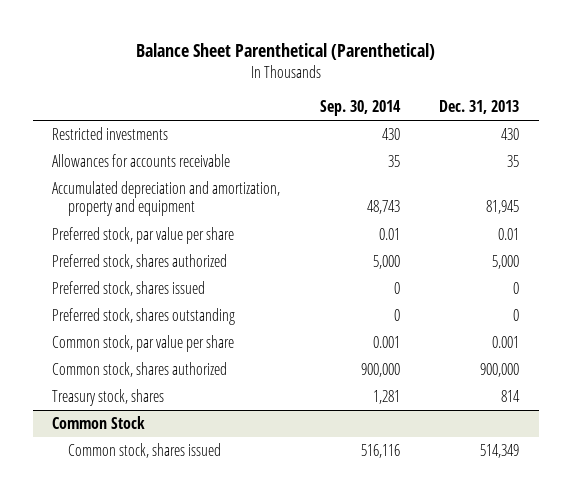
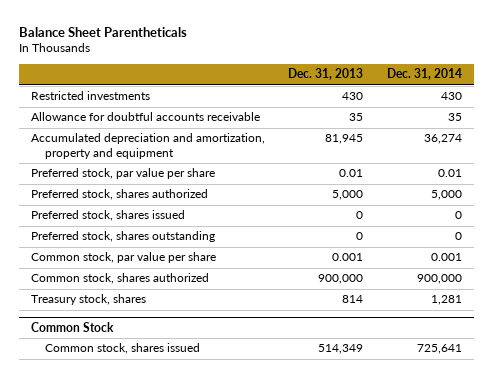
[135,42,435,60] Balance Sheet Parenthetical (Parenthetical) -> [19,27,188,38] Balance Sheet Parentheticals
[319,100,401,117] Sep. 30, 2014 -> none
none -> [386,68,462,81] Dec. 31, 2014
[52,154,231,168] Allowances for accounts receivable -> [31,112,261,122] Allowance for doubtful accounts receivable

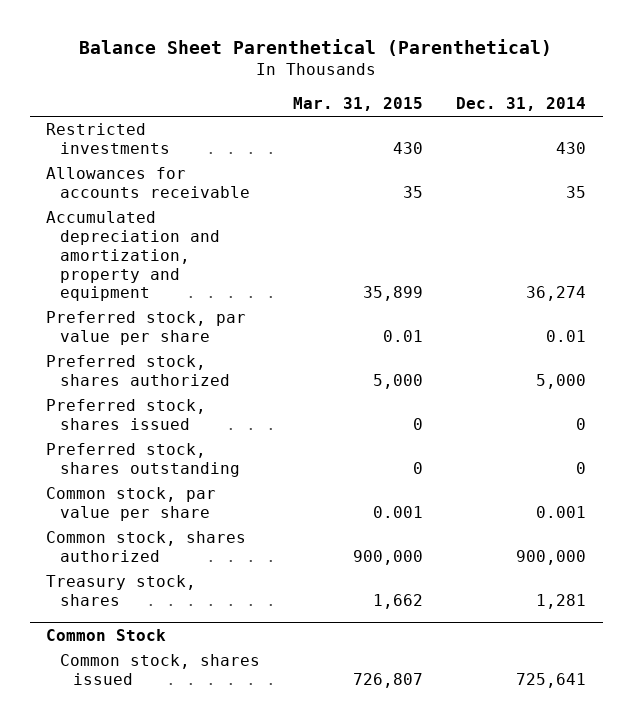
[19,27,188,38] Balance Sheet Parentheticals -> [79,39,553,57] Balance Sheet Parenthetical (Parenthetical)
[288,68,364,81] Dec. 31, 2013 -> none
none -> [292,97,423,112] Mar. 31, 2015
[31,112,261,122] Allowance for doubtful accounts receivable -> [46,167,250,199] Allowances for accounts receivable

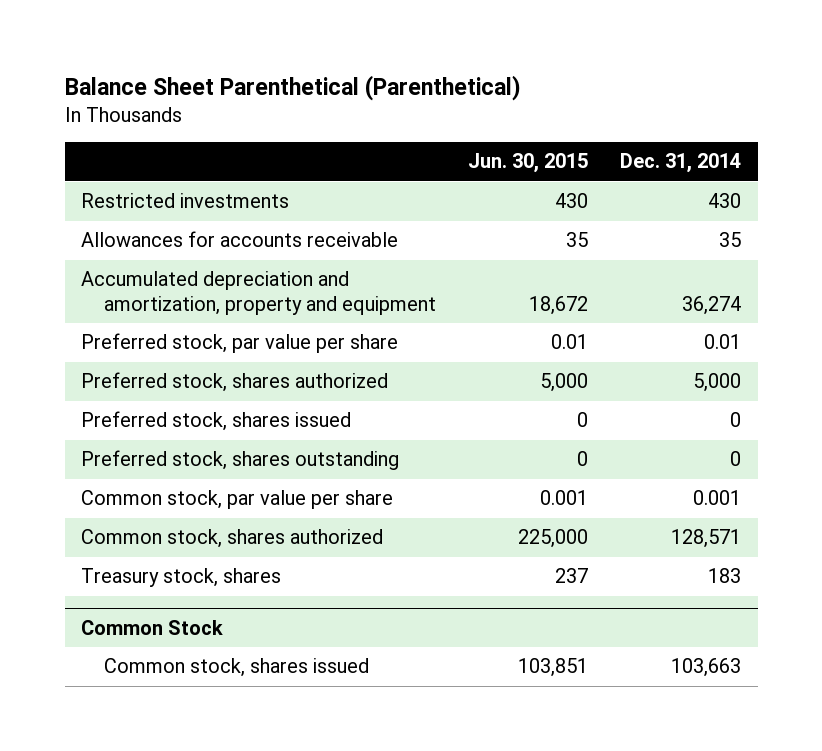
[292,97,423,112] Mar. 31, 2015 -> none
none -> [468,153,589,174] Jun. 30, 2015
[516,550,587,566] 900,000 -> [671,529,742,549] 128,571
[536,594,587,610] 1,281 -> [708,568,742,584] 183
[516,673,587,689] 725,641 -> [671,658,742,678] 103,663

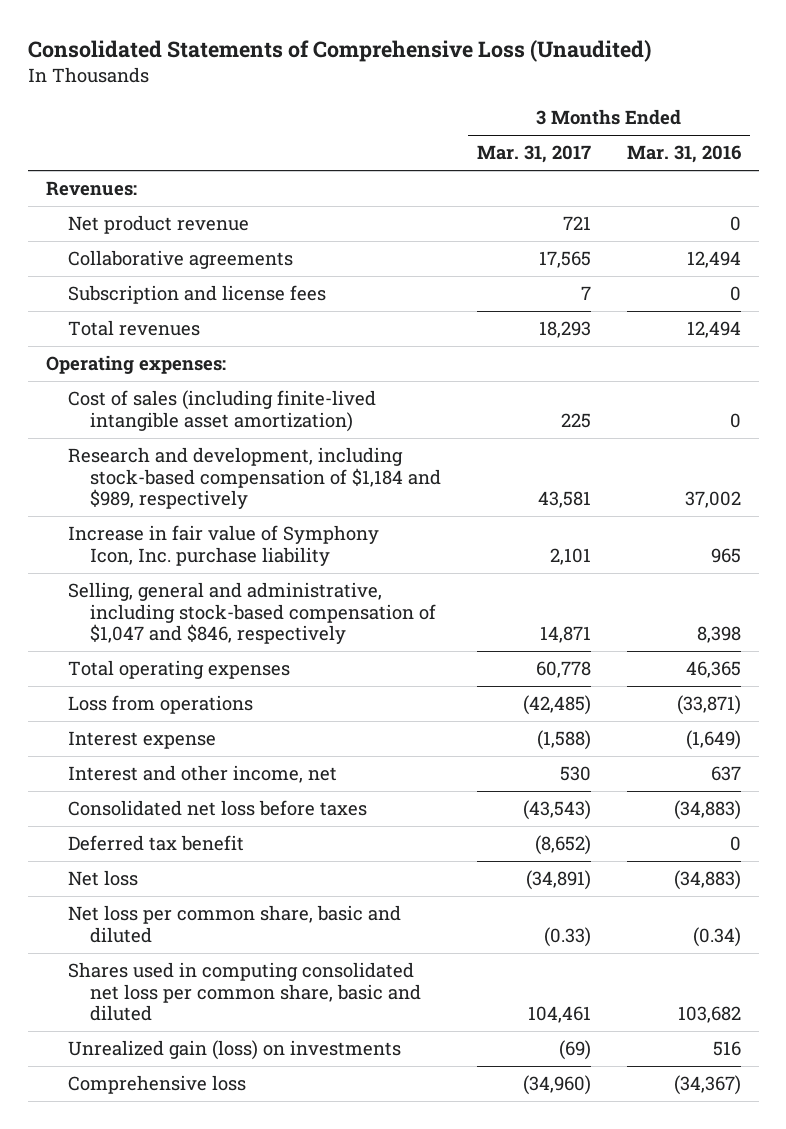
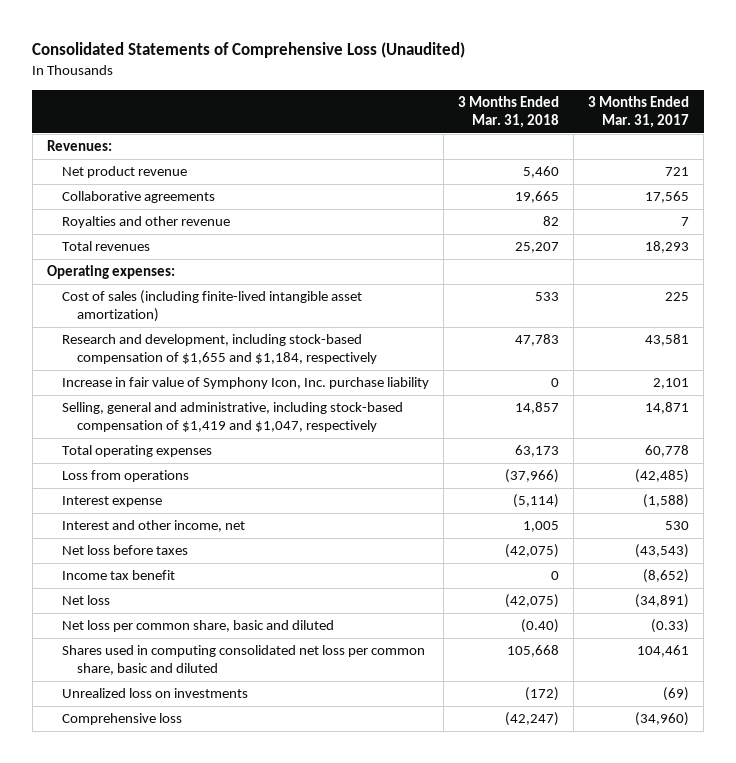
[626,145,741,164] Mar. 31, 2016 -> none
none -> [458,96,560,128] 3 Months Ended Mar. 31, 2018
[67,285,326,305] Subscription and license fees -> [62,216,231,229] Royalties and other revenue
[67,447,442,510] Research and development, including stock-based compensation of $1,184 and $989, respectively -> [62,334,378,364] Research and development, including stock-based compensation of $1,655 and $1,184, respectively
[67,582,437,645] Selling, general and administrative, including stock-based compensation of $1,047 and $846, respectively -> [62,402,404,432] Selling, general and administrative, including stock-based compensation of $1,419 and $1,047, respectively
[67,800,367,817] Consolidated net loss before taxes -> [62,545,189,556] Net loss before taxes
[67,835,244,852] Deferred tax benefit -> [62,570,176,581] Income tax benefit
[67,1040,401,1061] Unrealized gain (loss) on investments -> [62,688,249,699] Unrealized loss on investments

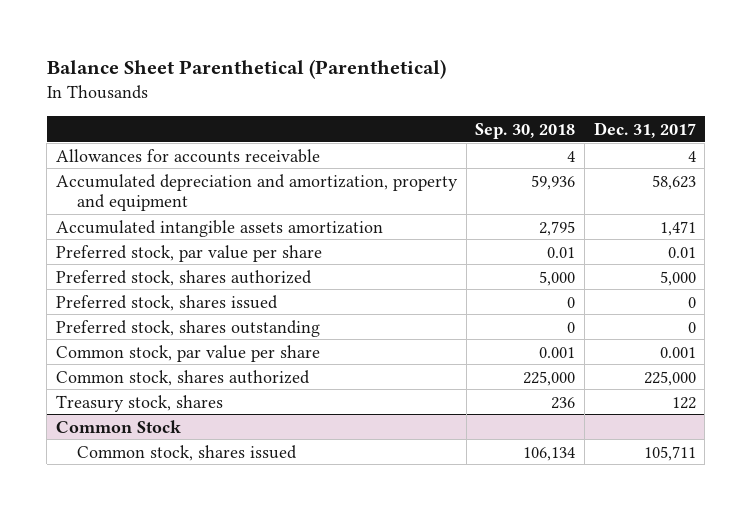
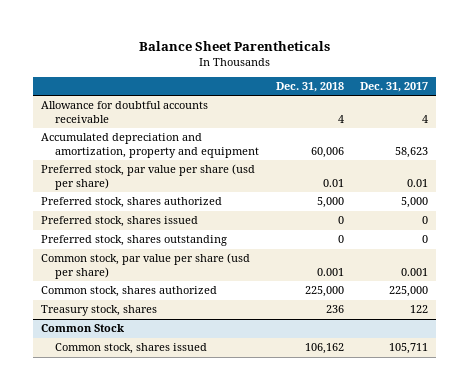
[46,59,446,80] Balance Sheet Parenthetical (Parenthetical) -> [138,40,330,51] Balance Sheet Parentheticals
[475,122,576,139] Sep. 30, 2018 -> none
none -> [275,81,344,92] Dec. 31, 2018
[56,148,321,163] Allowances for accounts receivable -> [41,101,209,123] Allowance for doubtful accounts receivable
[56,219,384,237] Accumulated intangible assets amortization -> none
[56,244,323,262] Preferred stock, par value per share -> [41,164,256,190] Preferred stock, par value per share (usd per share)
[56,344,321,362] Common stock, par value per share -> [41,253,251,279] Common stock, par value per share (usd per share)

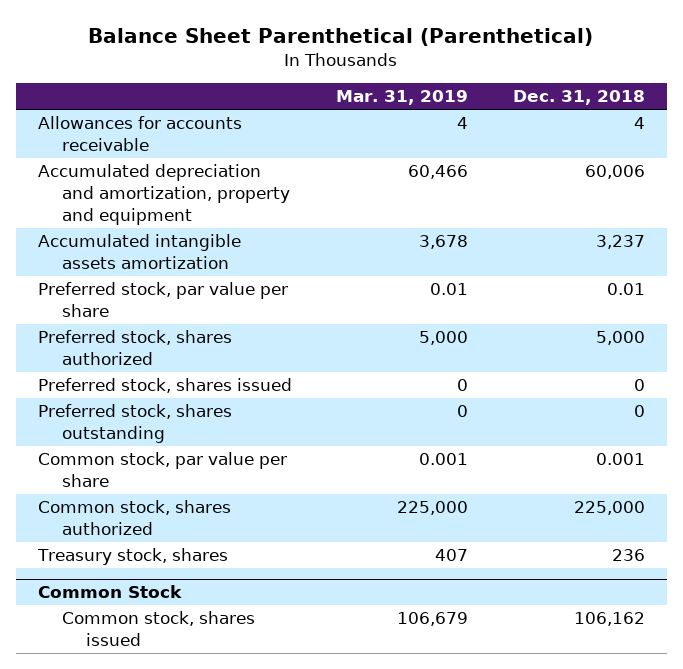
[138,40,330,51] Balance Sheet Parentheticals -> [88,27,594,46] Balance Sheet Parenthetical (Parenthetical)
[360,81,429,92] Dec. 31, 2017 -> none
none -> [336,90,469,106] Mar. 31, 2019
[41,101,209,123] Allowance for doubtful accounts receivable -> [38,116,243,152] Allowances for accounts receivable
none -> [38,234,242,270] Accumulated intangible assets amortization
[41,164,256,190] Preferred stock, par value per share (usd per share) -> [38,282,289,318] Preferred stock, par value per share
[41,253,251,279] Common stock, par value per share (usd per share) -> [38,452,288,488] Common stock, par value per share

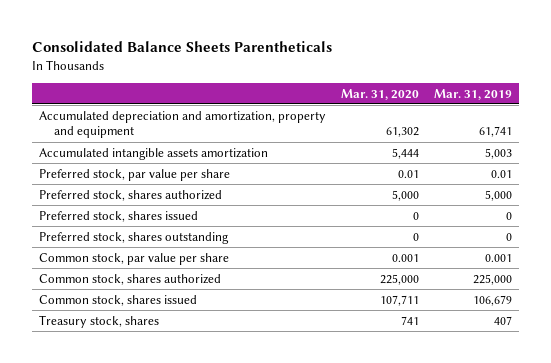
[88,27,594,46] Balance Sheet Parenthetical (Parenthetical) -> [31,41,332,53] Consolidated Balance Sheets Parentheticals
[512,90,645,106] Dec. 31, 2018 -> none
none -> [341,88,420,100] Mar. 31, 2020
[38,116,243,152] Allowances for accounts receivable -> none
[408,165,469,180] 60,466 -> [478,126,512,138] 61,741
[419,235,469,250] 3,678 -> [484,147,512,159] 5,003
[38,585,183,599] Common Stock -> none
[37,548,229,566] Treasury stock, shares -> [39,314,160,328] Treasury stock, shares

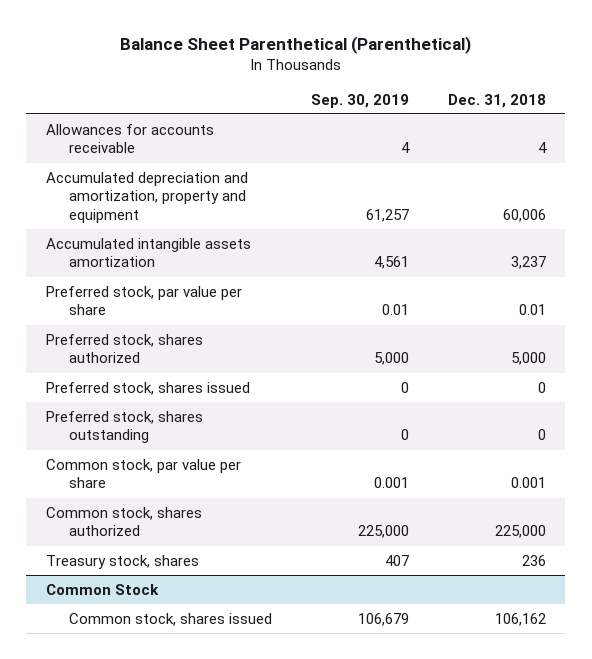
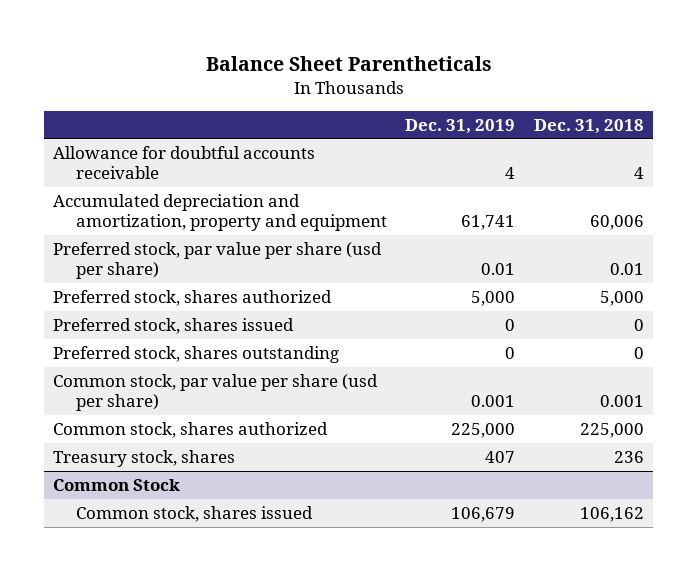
[119,35,471,54] Balance Sheet Parenthetical (Parenthetical) -> [205,55,492,71] Balance Sheet Parentheticals
[311,93,410,108] Sep. 30, 2019 -> none
none -> [405,118,516,134] Dec. 31, 2019
[45,123,214,154] Allowances for accounts receivable -> [53,146,316,180] Allowance for doubtful accounts receivable
[45,237,251,268] Accumulated intangible assets amortization -> none
[45,285,242,316] Preferred stock, par value per share -> [53,242,383,280] Preferred stock, par value per share (usd per share)
[45,458,241,489] Common stock, par value per share -> [53,374,379,412] Common stock, par value per share (usd per share)

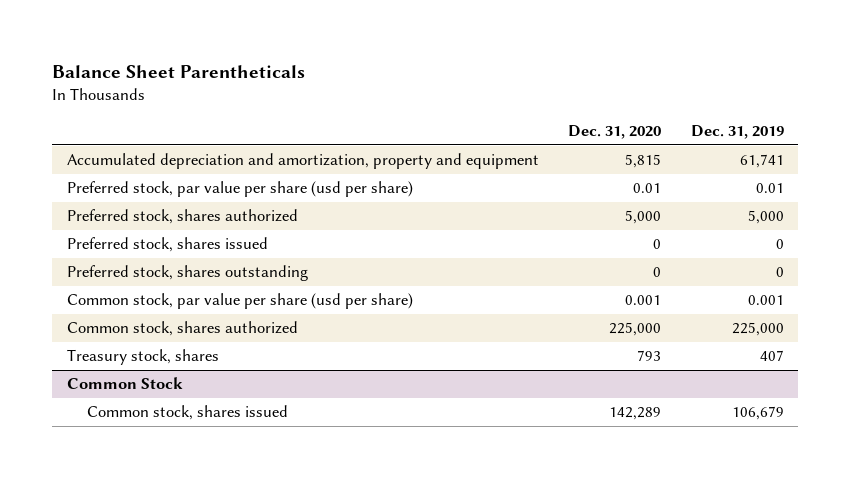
[534,118,645,134] Dec. 31, 2018 -> none
none -> [568,125,662,140] Dec. 31, 2020
[53,146,316,180] Allowance for doubtful accounts receivable -> none

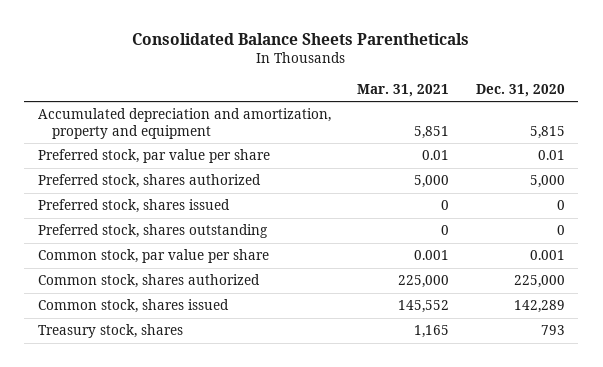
[52,64,306,78] Balance Sheet Parentheticals -> [132,32,470,45] Consolidated Balance Sheets Parentheticals
[690,125,784,140] Dec. 31, 2019 -> none
none -> [357,83,450,97] Mar. 31, 2021
[66,181,413,198] Preferred stock, par value per share (usd per share) -> [37,149,270,164] Preferred stock, par value per share
[66,293,413,310] Common stock, par value per share (usd per share) -> [37,249,269,264] Common stock, par value per share
[66,377,183,390] Common Stock -> none
[66,349,219,366] Treasury stock, shares -> [37,324,183,339] Treasury stock, shares

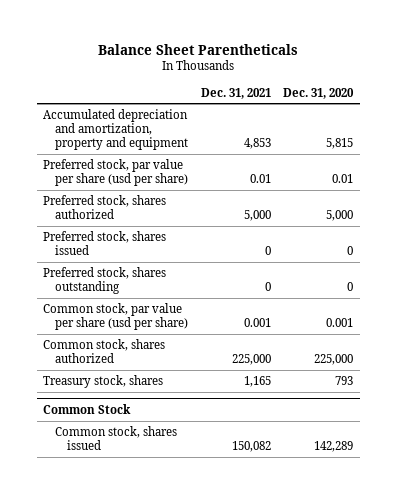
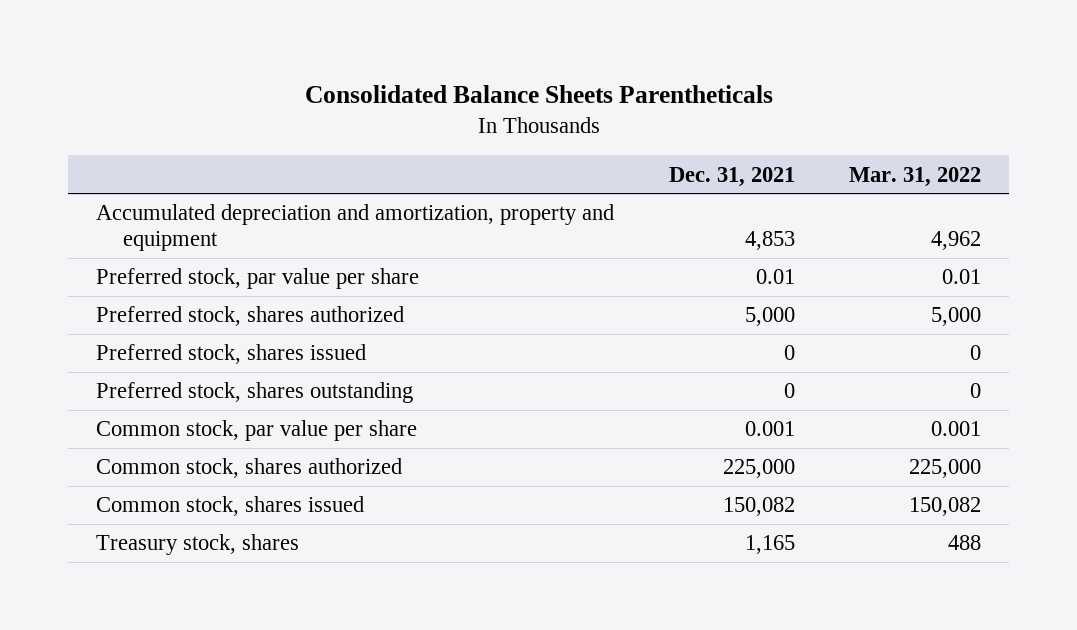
[98,43,299,55] Balance Sheet Parentheticals -> [304,85,773,104] Consolidated Balance Sheets Parentheticals
[283,87,355,99] Dec. 31, 2020 -> none
none -> [849,166,982,187] Mar. 31, 2022
[42,159,189,186] Preferred stock, par value per share (usd per share) -> [95,268,419,290] Preferred stock, par value per share
[42,303,189,330] Common stock, par value per share (usd per share) -> [95,420,417,442] Common stock, par value per share
[42,404,131,415] Common Stock -> none
[42,375,163,389] Treasury stock, shares -> [95,534,299,556] Treasury stock, shares

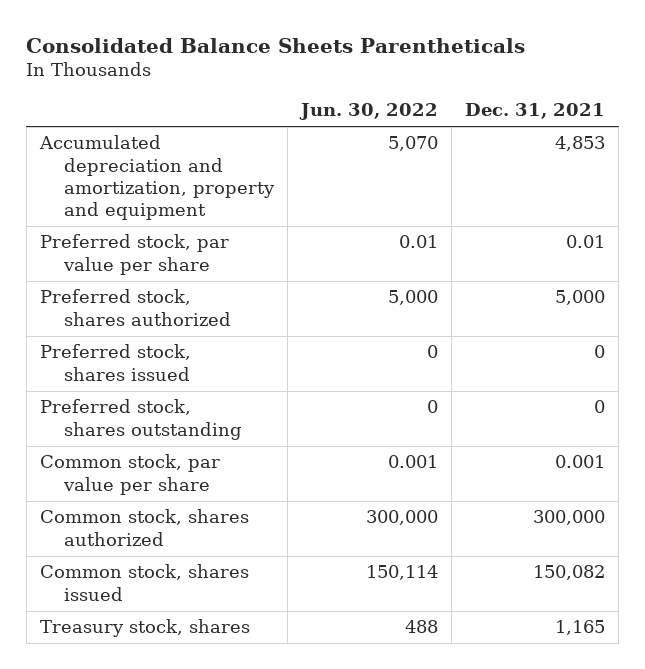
[849,166,982,187] Mar. 31, 2022 -> none
none -> [299,103,439,121] Jun. 30, 2022
[722,459,795,479] 225,000 -> [533,510,606,526] 300,000

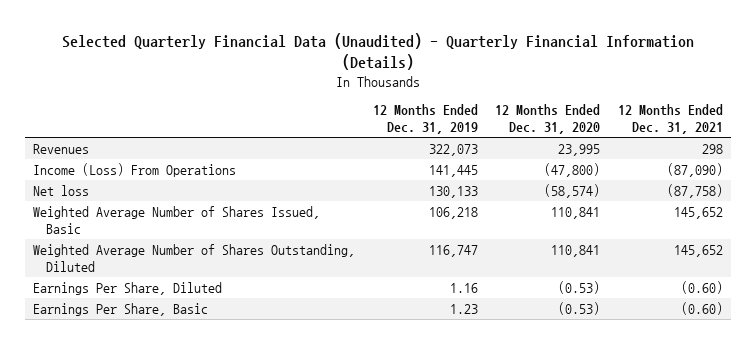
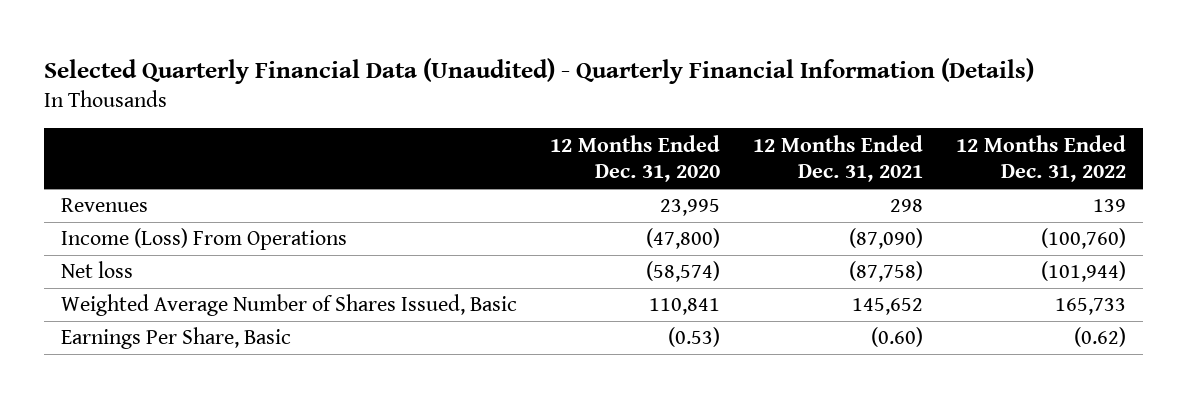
[372,104,478,135] 12 Months Ended Dec. 31, 2019 -> none
none -> [956,134,1127,183] 12 Months Ended Dec. 31, 2022
[33,243,356,272] Weighted Average Number of Shares Outstanding, Diluted -> none
[33,281,223,295] Earnings Per Share, Diluted -> none

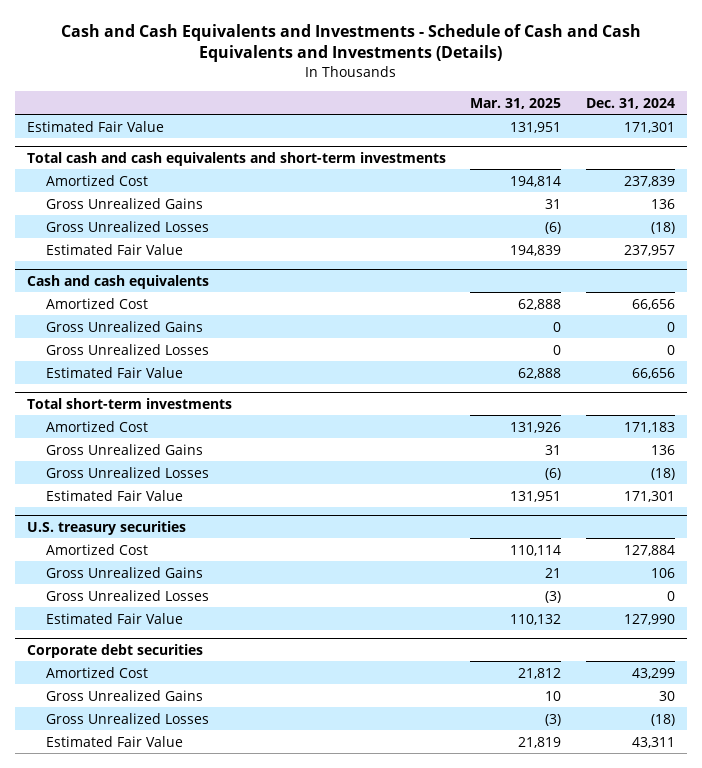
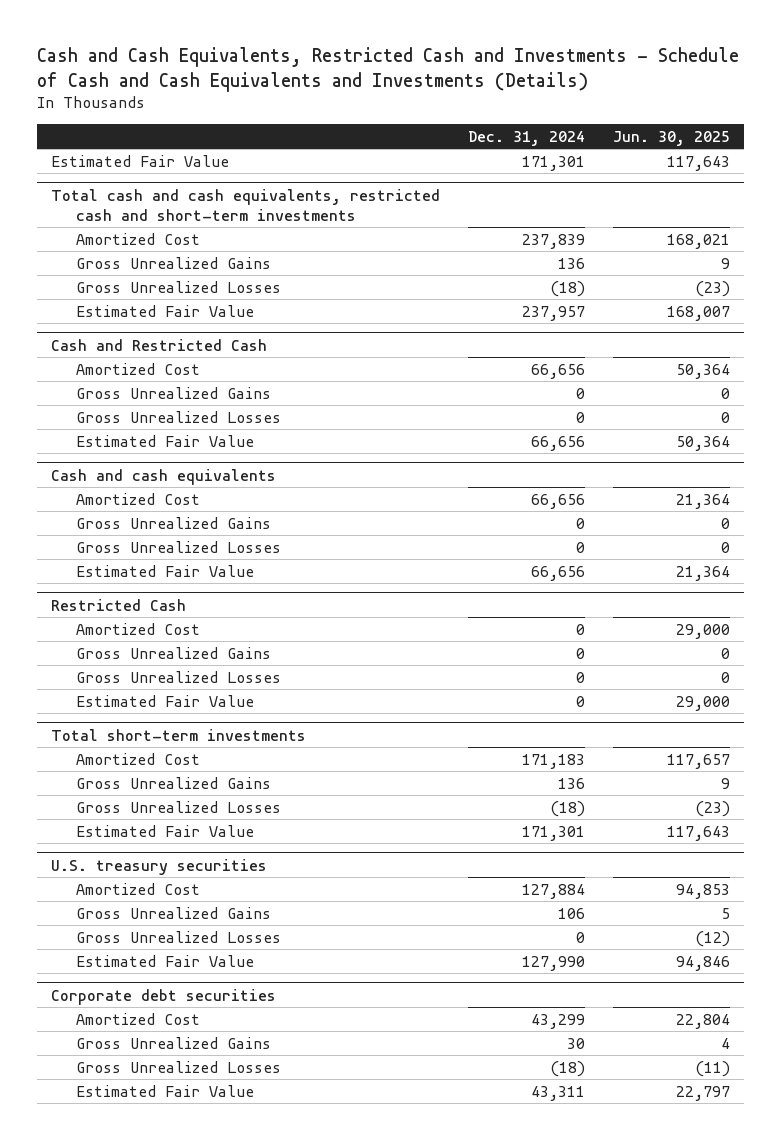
[61,23,642,63] Cash and Cash Equivalents and Investments - Schedule of Cash and Cash Equivalents and Investments (Details) -> [37,46,740,92] Cash and Cash Equivalents, Restricted Cash and Investments - Schedule of Cash and Cash Equivalents and Investments (Details)
[470,97,562,109] Mar. 31, 2025 -> none
none -> [613,130,731,146] Jun. 30, 2025
[27,151,447,166] Total cash and cash equivalents and short-term investments -> [51,188,441,221] Total cash and cash equivalents, restricted cash and short-term investments
none -> [51,338,268,351] Cash and Restricted Cash
none -> [75,362,200,375] Amortized Cost
none -> [75,386,271,399] Gross Unrealized Gains
none -> [75,410,281,423] Gross Unrealized Losses
none -> [75,434,254,447] Estimated Fair Value
none -> [51,598,187,611] Restricted Cash
none -> [75,622,200,635] Amortized Cost
none -> [75,646,271,659] Gross Unrealized Gains
none -> [75,670,281,683] Gross Unrealized Losses
none -> [75,694,254,707] Estimated Fair Value

